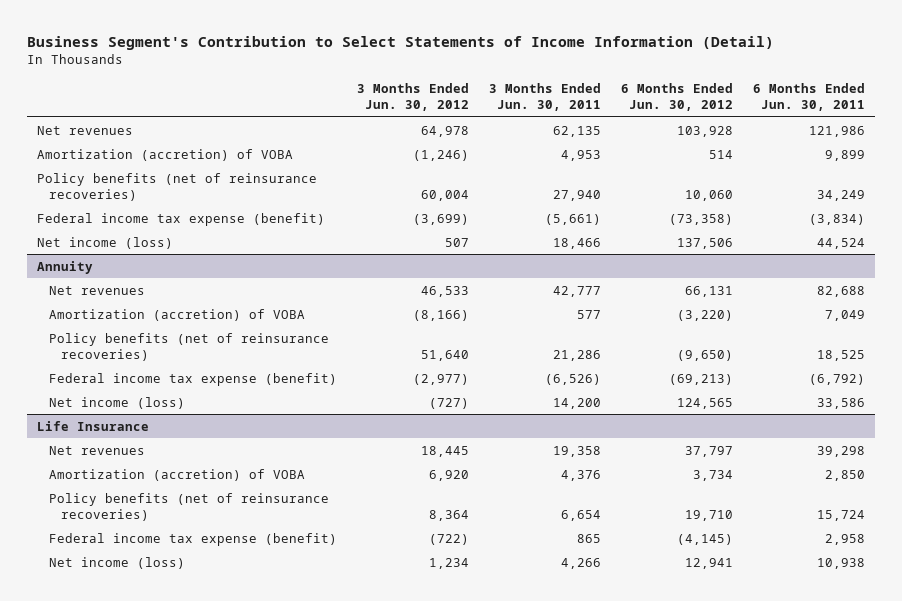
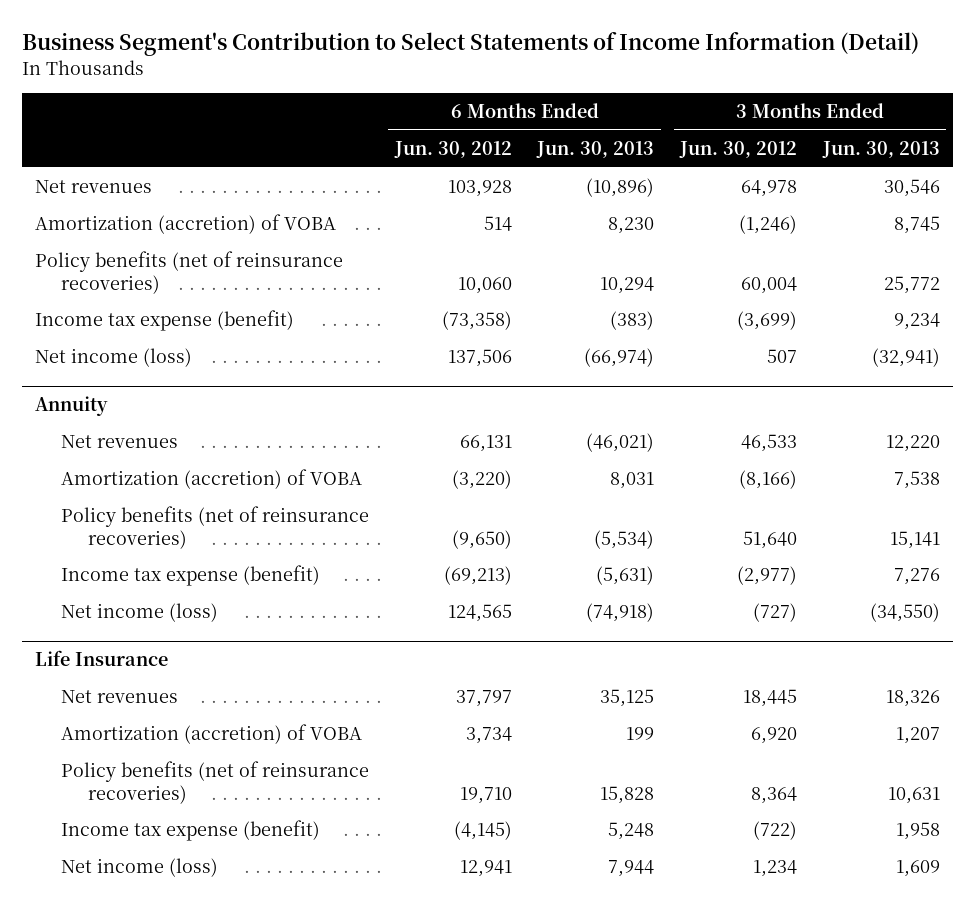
[488,83,601,112] 3 Months Ended Jun. 30, 2011 -> none
[752,83,865,112] 6 Months Ended Jun. 30, 2011 -> none
none -> [536,140,655,158] Jun. 30, 2013
none -> [821,140,940,158] Jun. 30, 2013
[37,212,326,226] Federal income tax expense (benefit) -> [34,310,294,332] Income tax expense (benefit)
[48,372,337,386] Federal income tax expense (benefit) -> [61,565,321,587] Income tax expense (benefit)
[48,532,337,546] Federal income tax expense (benefit) -> [61,820,321,842] Income tax expense (benefit)

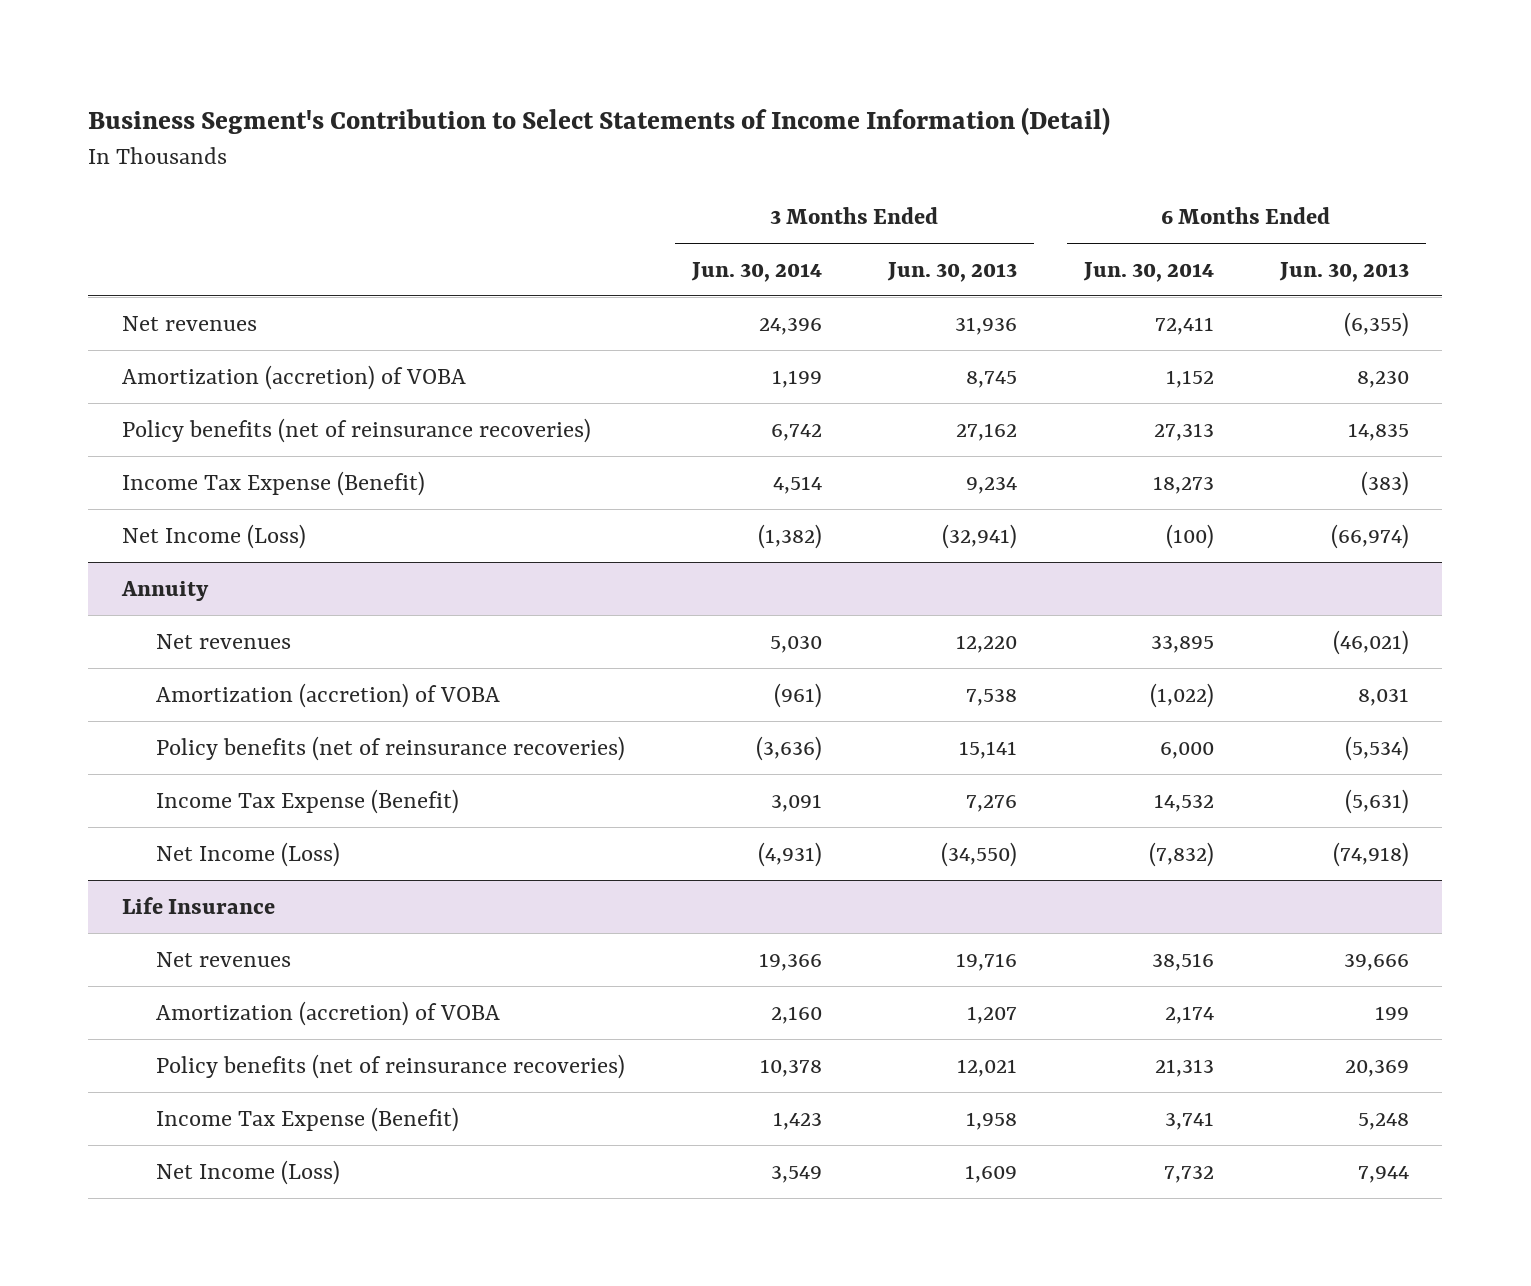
[393,140,512,158] Jun. 30, 2012 -> none
[679,140,798,158] Jun. 30, 2012 -> none
none -> [690,262,822,283] Jun. 30, 2014
none -> [1082,262,1214,283] Jun. 30, 2014
[586,178,655,198] (10,896) -> [1344,311,1410,337] (6,355)
[883,179,940,198] 30,546 -> [955,316,1018,335] 31,936
[600,276,655,294] 10,294 -> [1348,422,1410,441] 14,835
[883,275,940,294] 25,772 -> [956,422,1018,441] 27,162
[34,310,294,332] Income tax expense (benefit) -> [121,470,425,496] Income Tax Expense (Benefit)
[34,348,192,368] Net income (loss) -> [121,523,306,549] Net Income (Loss)
[61,565,321,587] Income tax expense (benefit) -> [156,788,460,814] Income Tax Expense (Benefit)
[61,603,219,623] Net income (loss) -> [156,841,341,867] Net Income (Loss)
[600,689,655,708] 35,125 -> [1344,953,1410,971] 39,666
[885,690,940,708] 18,326 -> [956,952,1018,971] 19,716
[600,785,655,804] 15,828 -> [1345,1059,1410,1077] 20,369
[887,786,940,804] 10,631 -> [957,1058,1018,1077] 12,021
[61,820,321,842] Income tax expense (benefit) -> [156,1106,460,1132] Income Tax Expense (Benefit)
[61,858,219,878] Net income (loss) -> [156,1159,341,1185] Net Income (Loss)

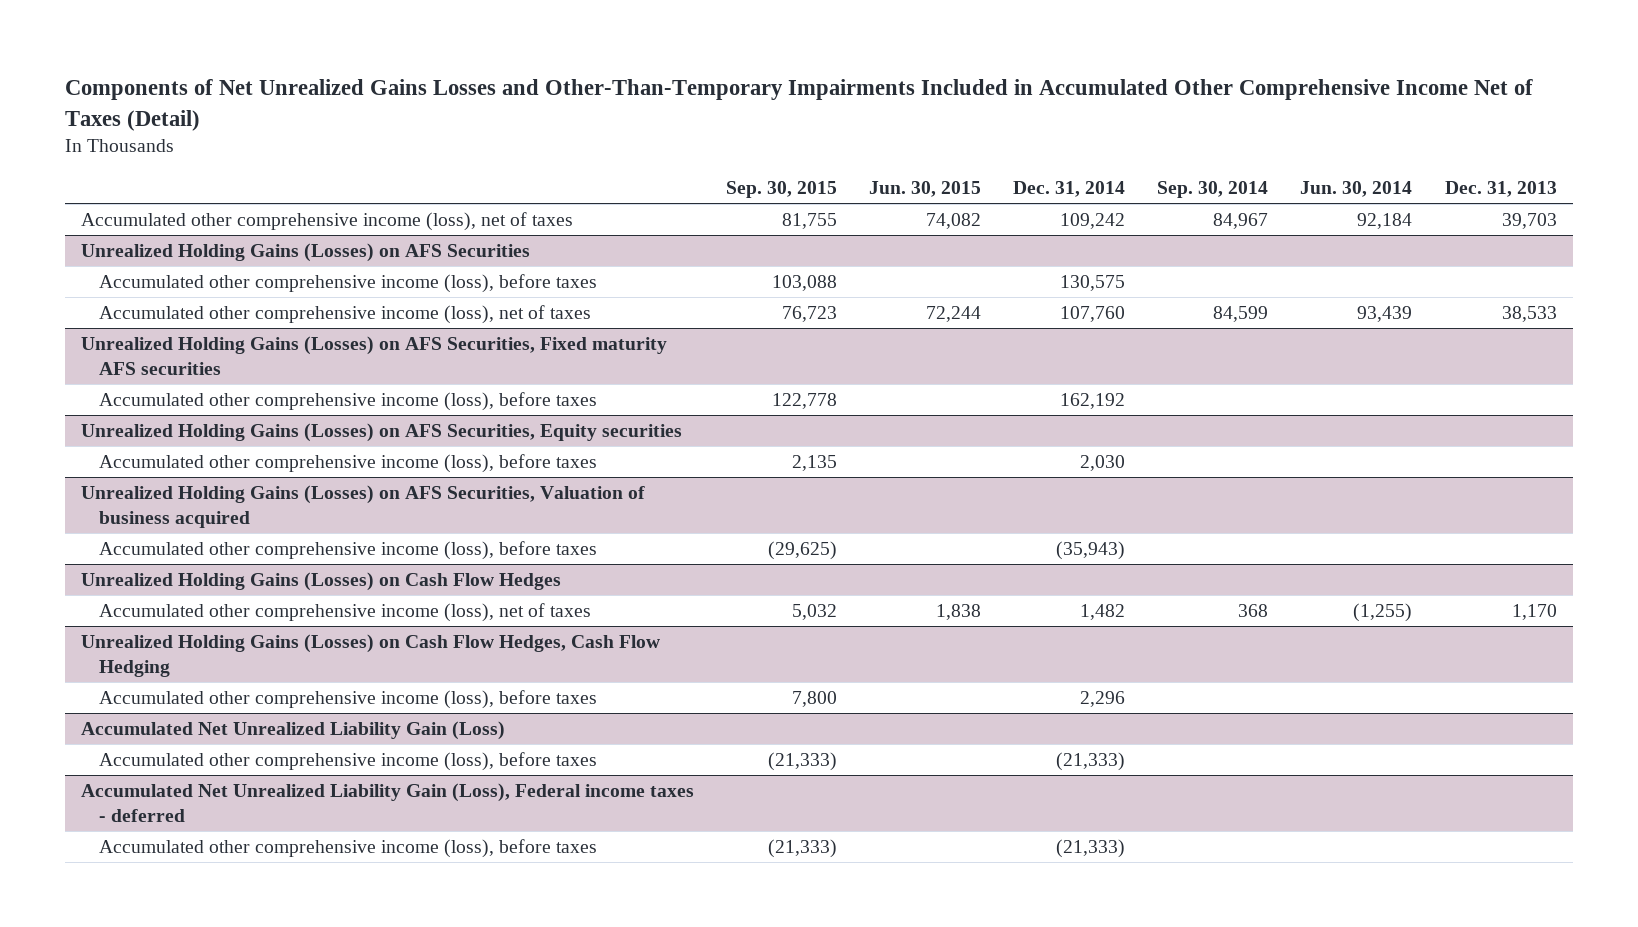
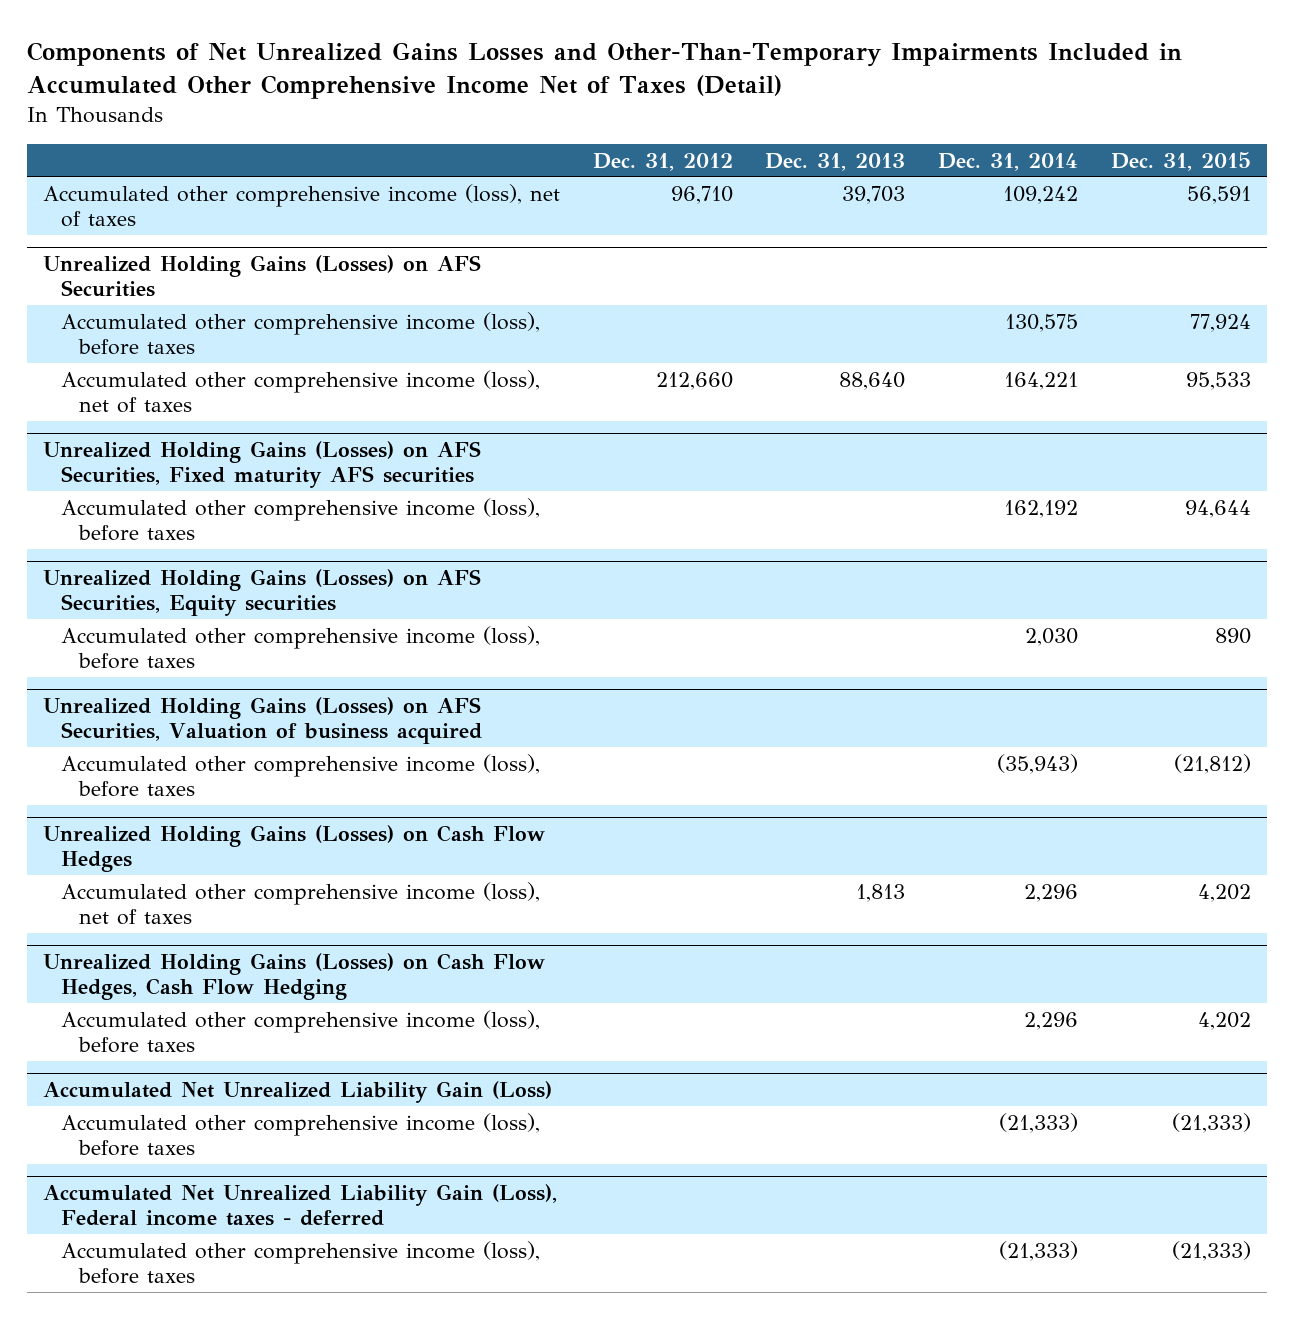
[726,180,838,198] Sep. 30, 2015 -> none
[869,180,982,197] Jun. 30, 2015 -> none
[1157,180,1269,198] Sep. 30, 2014 -> none
[1300,180,1413,197] Jun. 30, 2014 -> none
none -> [592,152,733,171] Dec. 31, 2012
none -> [1110,151,1251,171] Dec. 31, 2015
[1060,306,1126,323] 107,760 -> [1003,371,1078,390] 164,221
[1501,306,1557,323] 38,533 -> [839,371,906,390] 88,640
[1080,604,1126,621] 1,482 -> [1023,883,1078,902] 2,296
[1511,604,1557,621] 1,170 -> [856,883,906,902] 1,813

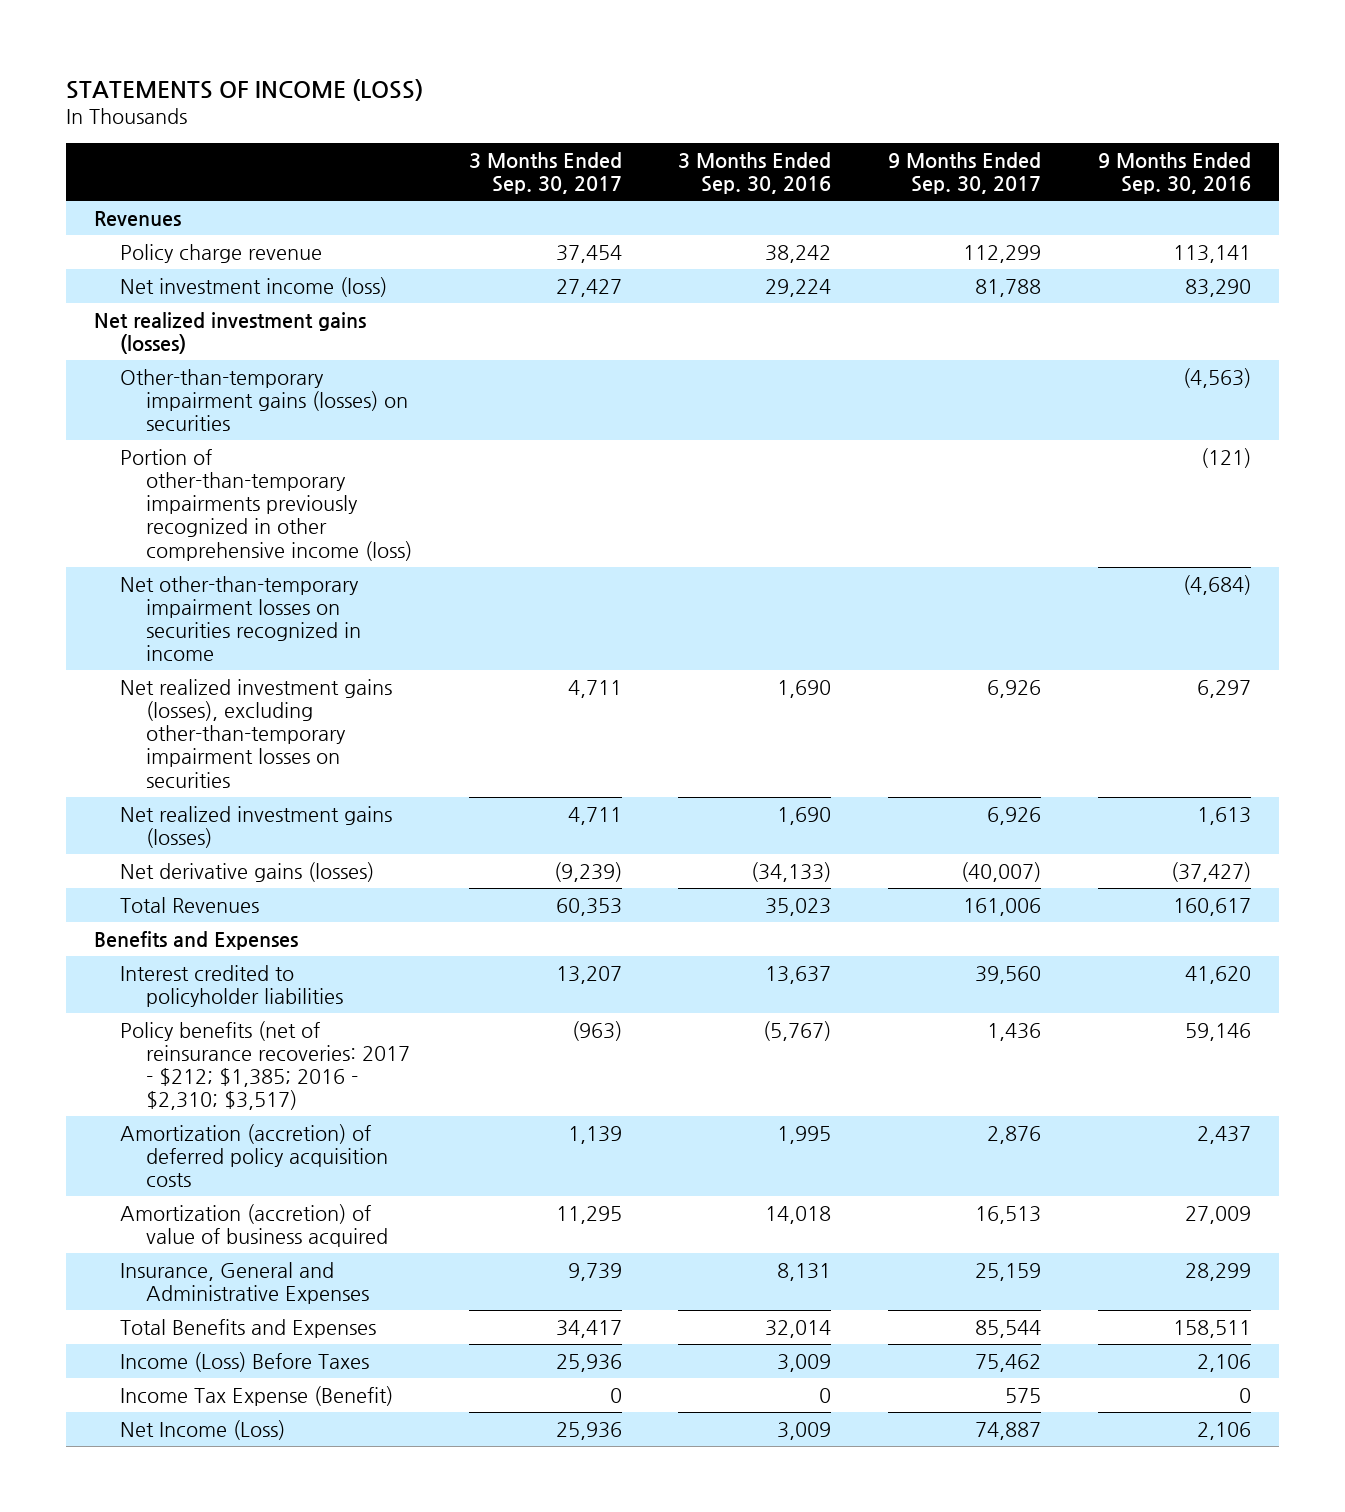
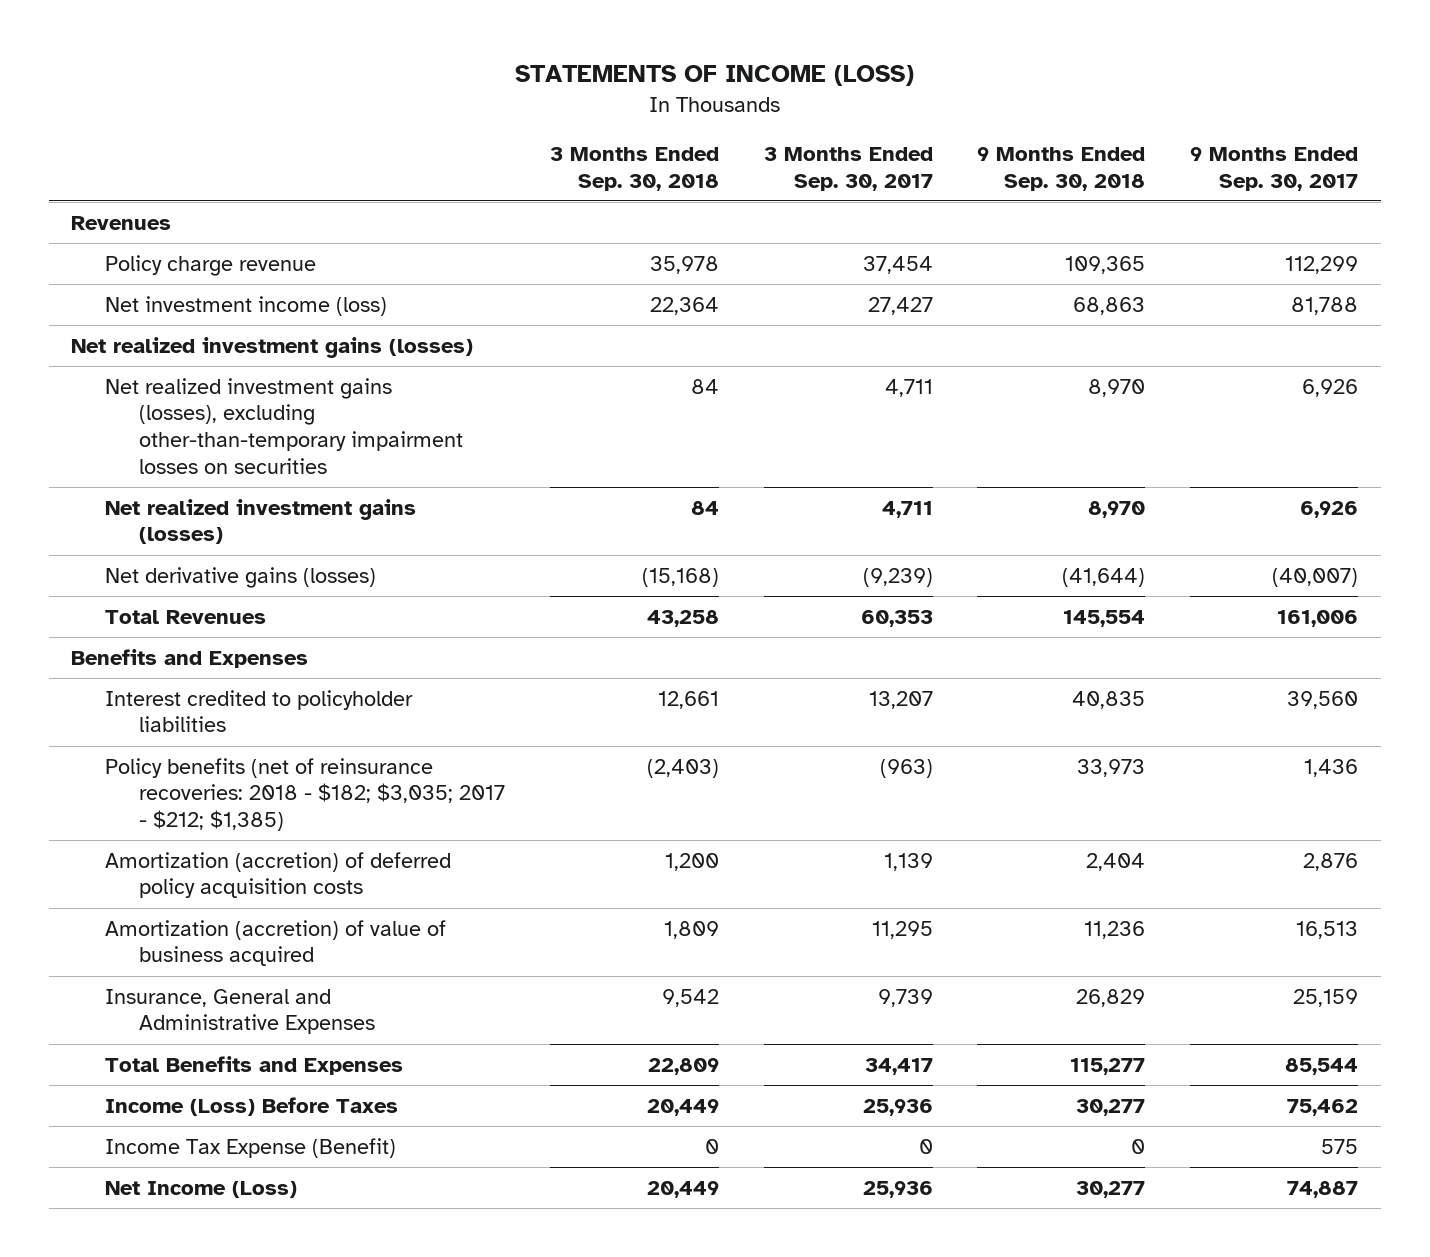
[678,152,832,195] 3 Months Ended Sep. 30, 2016 -> none
[1097,152,1251,195] 9 Months Ended Sep. 30, 2016 -> none
none -> [549,146,719,191] 3 Months Ended Sep. 30, 2018
none -> [977,146,1146,191] 9 Months Ended Sep. 30, 2018
[120,368,409,432] Other-than-temporary impairment gains (losses) on securities -> none
[120,448,413,561] Portion of other-than-temporary impairments previously recognized in other comprehensive income (loss) -> none
[120,575,362,662] Net other-than-temporary impairment losses on securities recognized in income -> none
[120,1020,411,1111] Policy benefits (net of reinsurance recoveries: 2017 - $212; $1,385; 2016 - $2,310; $3,517) -> [105,757,505,832] Policy benefits (net of reinsurance recoveries: 2018 - $182; $3,035; 2017 - $212; $1,385)

